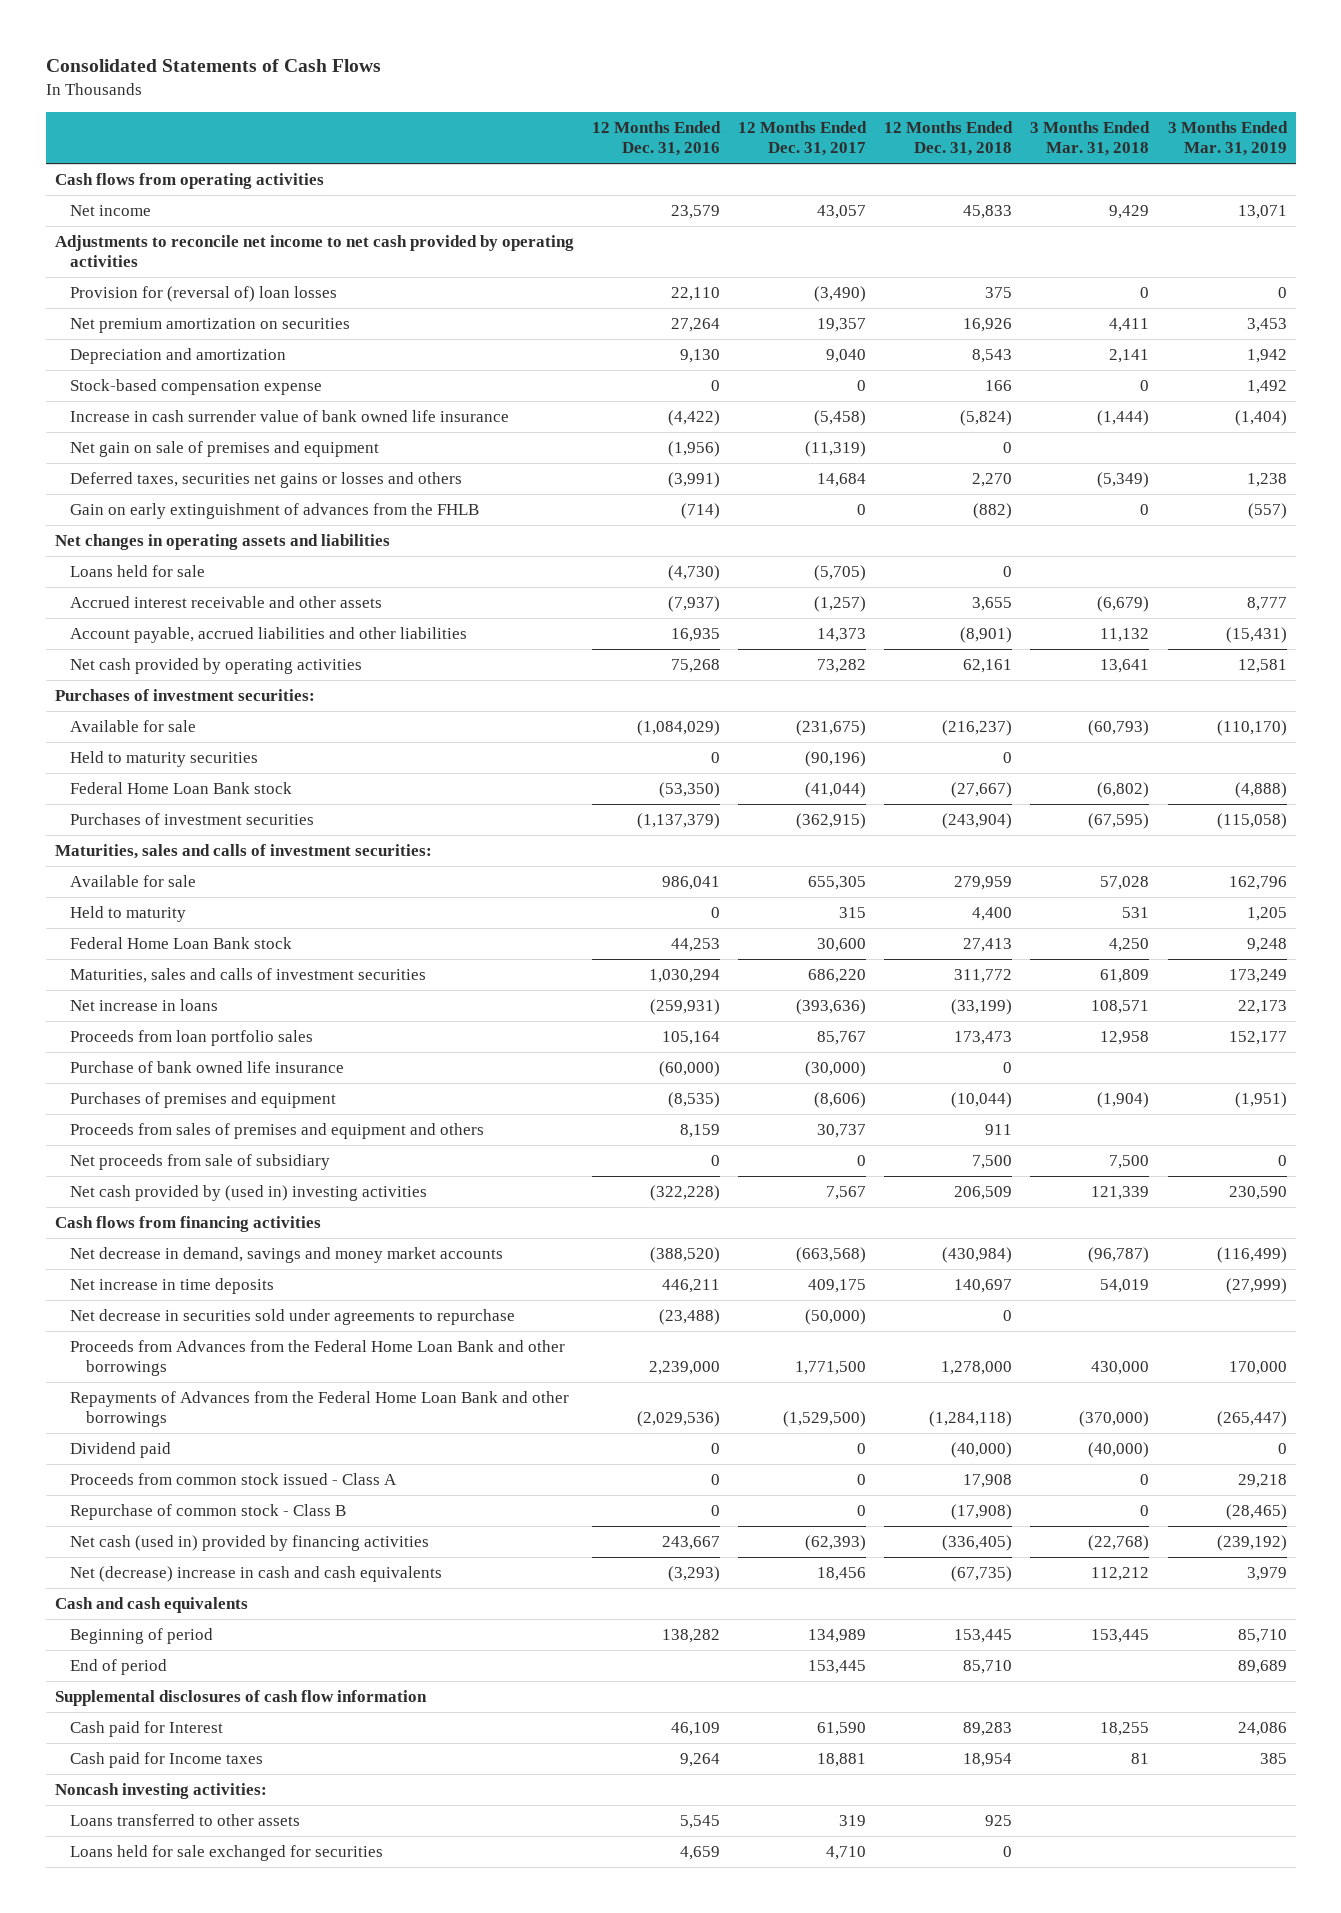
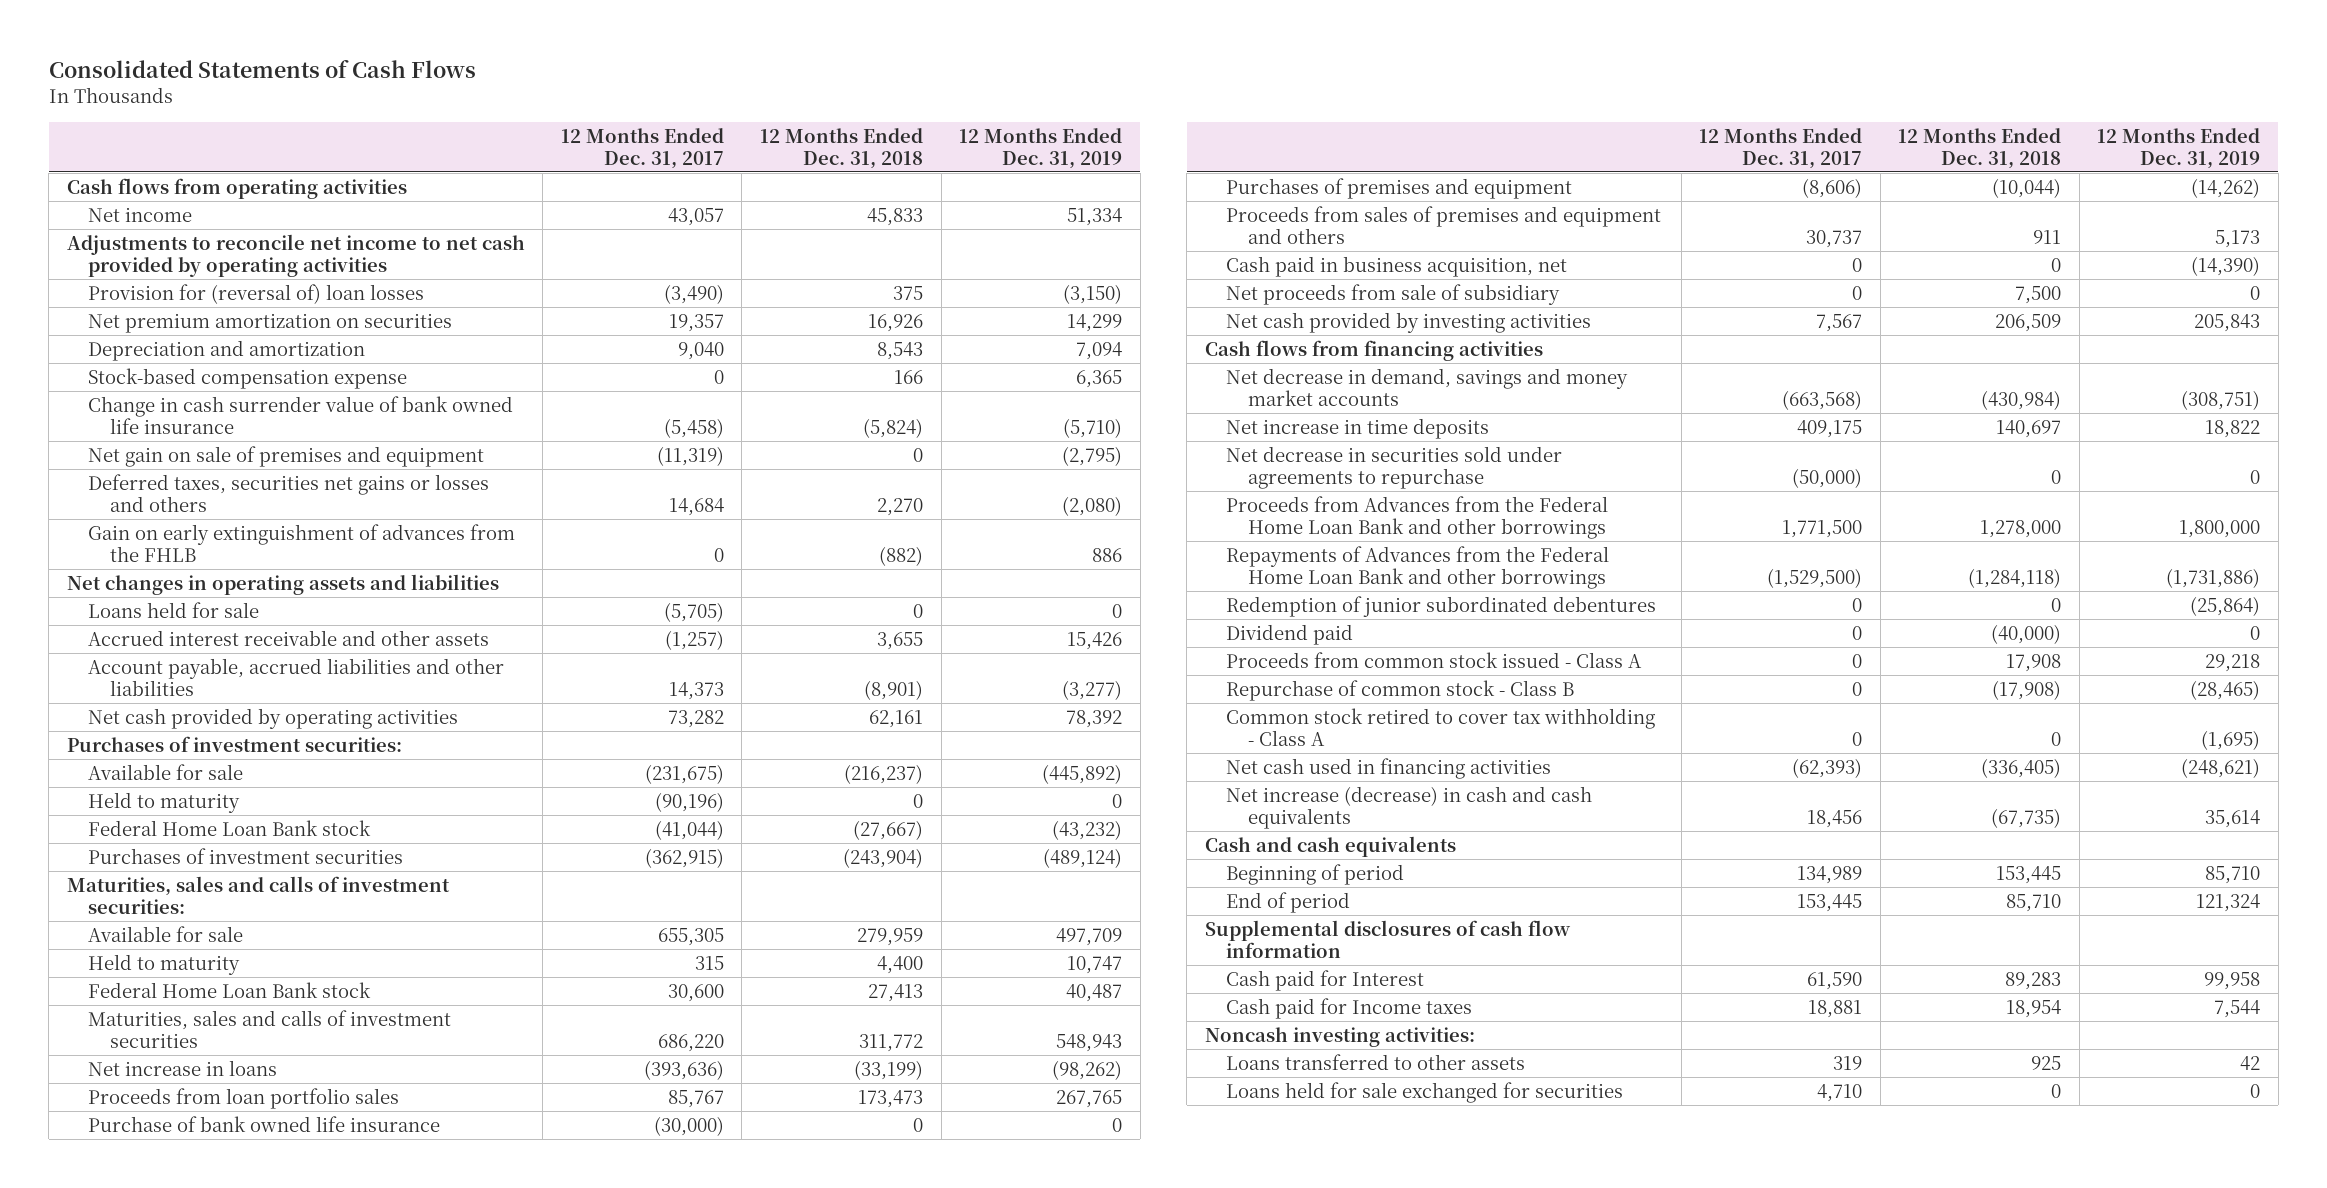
[592,120,722,156] 12 Months Ended Dec. 31, 2016 -> none
[1030,120,1151,156] 3 Months Ended Mar. 31, 2018 -> none
[1167,120,1288,156] 3 Months Ended Mar. 31, 2019 -> none
none -> [959,127,1123,169] 12 Months Ended Dec. 31, 2019
[70,410,510,423] Increase in cash surrender value of bank owned life insurance -> [88,396,514,434] Change in cash surrender value of bank owned life insurance
[70,751,259,768] Held to maturity securities -> [88,792,241,814] Held to maturity
none -> [1226,256,1568,278] Cash paid in business acquisition, net
[70,1185,428,1202] Net cash provided by (used in) investing activities -> [1226,312,1592,334] Net cash provided by investing activities
none -> [1226,596,1657,618] Redemption of junior subordinated debentures
none -> [1226,708,1656,746] Common stock retired to cover tax withholding - Class A
[70,1535,430,1552] Net cash (used in) provided by financing activities -> [1226,758,1552,780] Net cash used in financing activities
[70,1566,443,1583] Net (decrease) increase in cash and cash equivalents -> [1226,786,1593,829] Net increase (decrease) in cash and cash equivalents

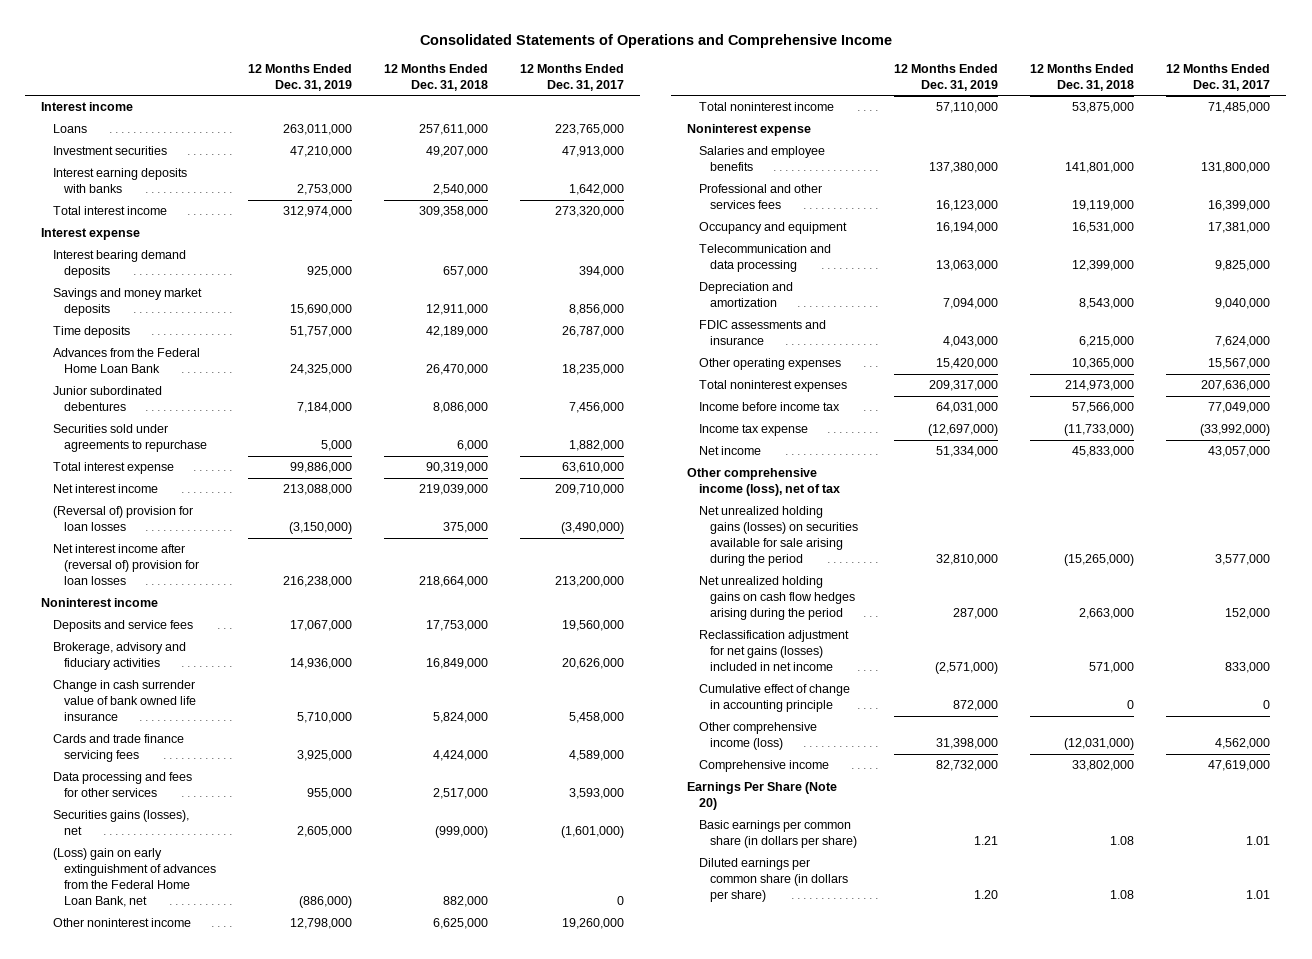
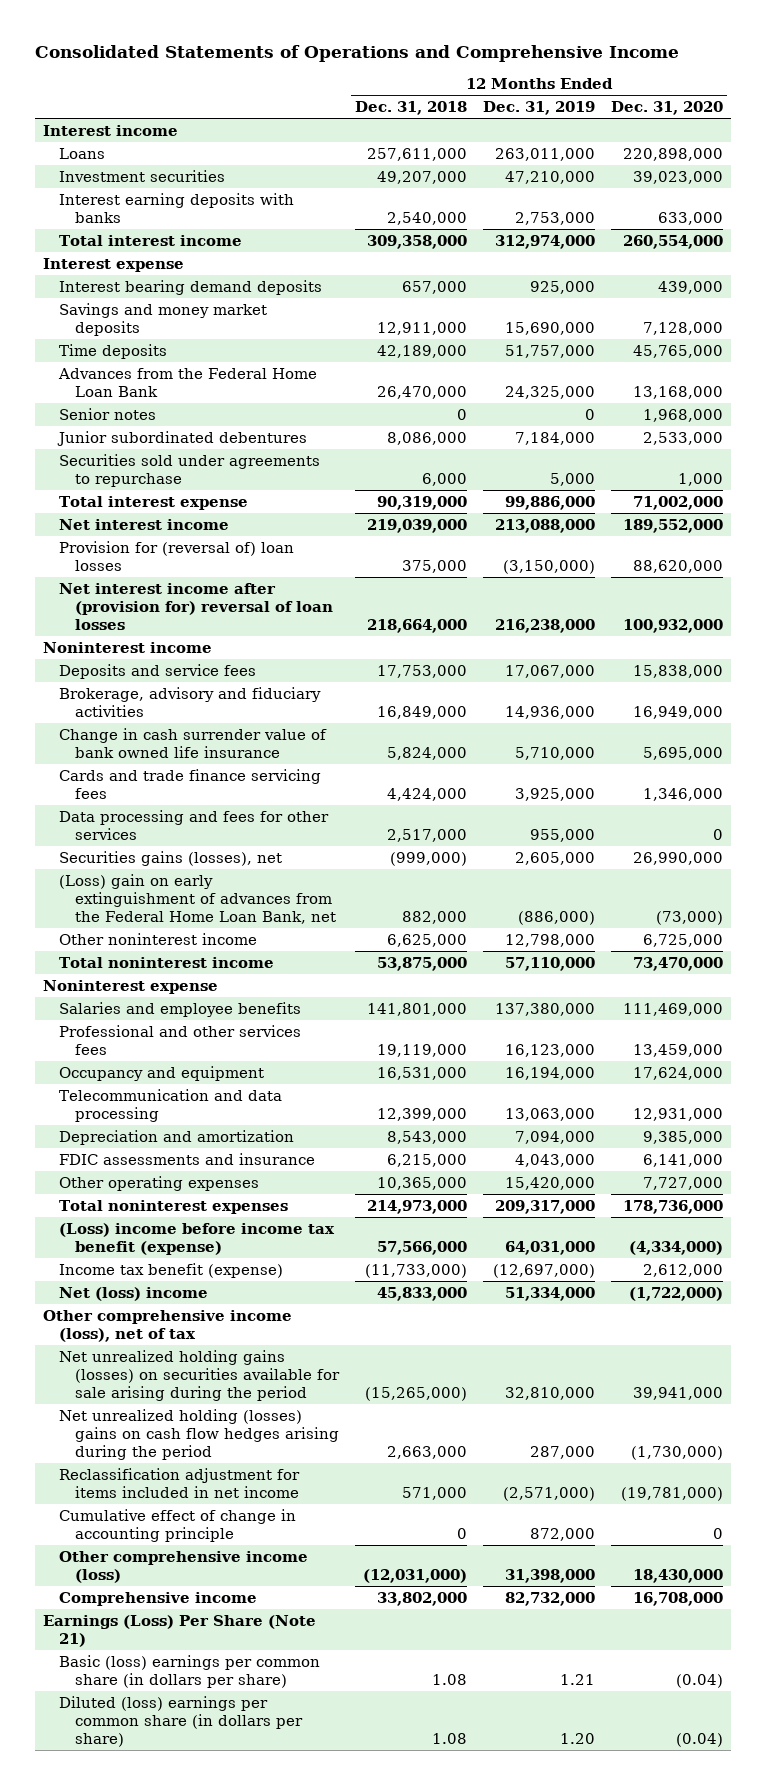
[520,63,625,91] 12 Months Ended Dec. 31, 2017 -> none
none -> [610,101,723,116] Dec. 31, 2020
none -> [58,407,156,420] Senior notes
[52,506,193,532] (Reversal of) provision for loan losses -> [58,540,294,571] Provision for (reversal of) loan losses
[52,544,200,586] Net interest income after (reversal of) provision for loan losses -> [58,582,334,630] Net interest income after (provision for) reversal of loan losses
[698,402,840,412] Income before income tax -> [58,1222,335,1255] (Loss) income before income tax benefit (expense)
[698,424,808,437] Income tax expense -> [58,1262,283,1278] Income tax benefit (expense)
[698,446,761,456] Net income -> [58,1286,208,1301] Net (loss) income
[698,576,856,621] Net unrealized holding gains on cash flow hedges arising during the period -> [58,1408,340,1460] Net unrealized holding (losses) gains on cash flow hedges arising during the period
[698,630,849,672] Reclassification adjustment for net gains (losses) included in net income -> [58,1467,300,1498] Reclassification adjustment for items included in net income
[687,782,838,811] Earnings Per Share (Note 20) -> [42,1614,316,1647] Earnings (Loss) Per Share (Note 21)
[698,820,858,849] Basic earnings per common share (in dollars per share) -> [58,1654,320,1688] Basic (loss) earnings per common share (in dollars per share)
[698,858,849,903] Diluted earnings per common share (in dollars per share) -> [58,1695,304,1747] Diluted (loss) earnings per common share (in dollars per share)

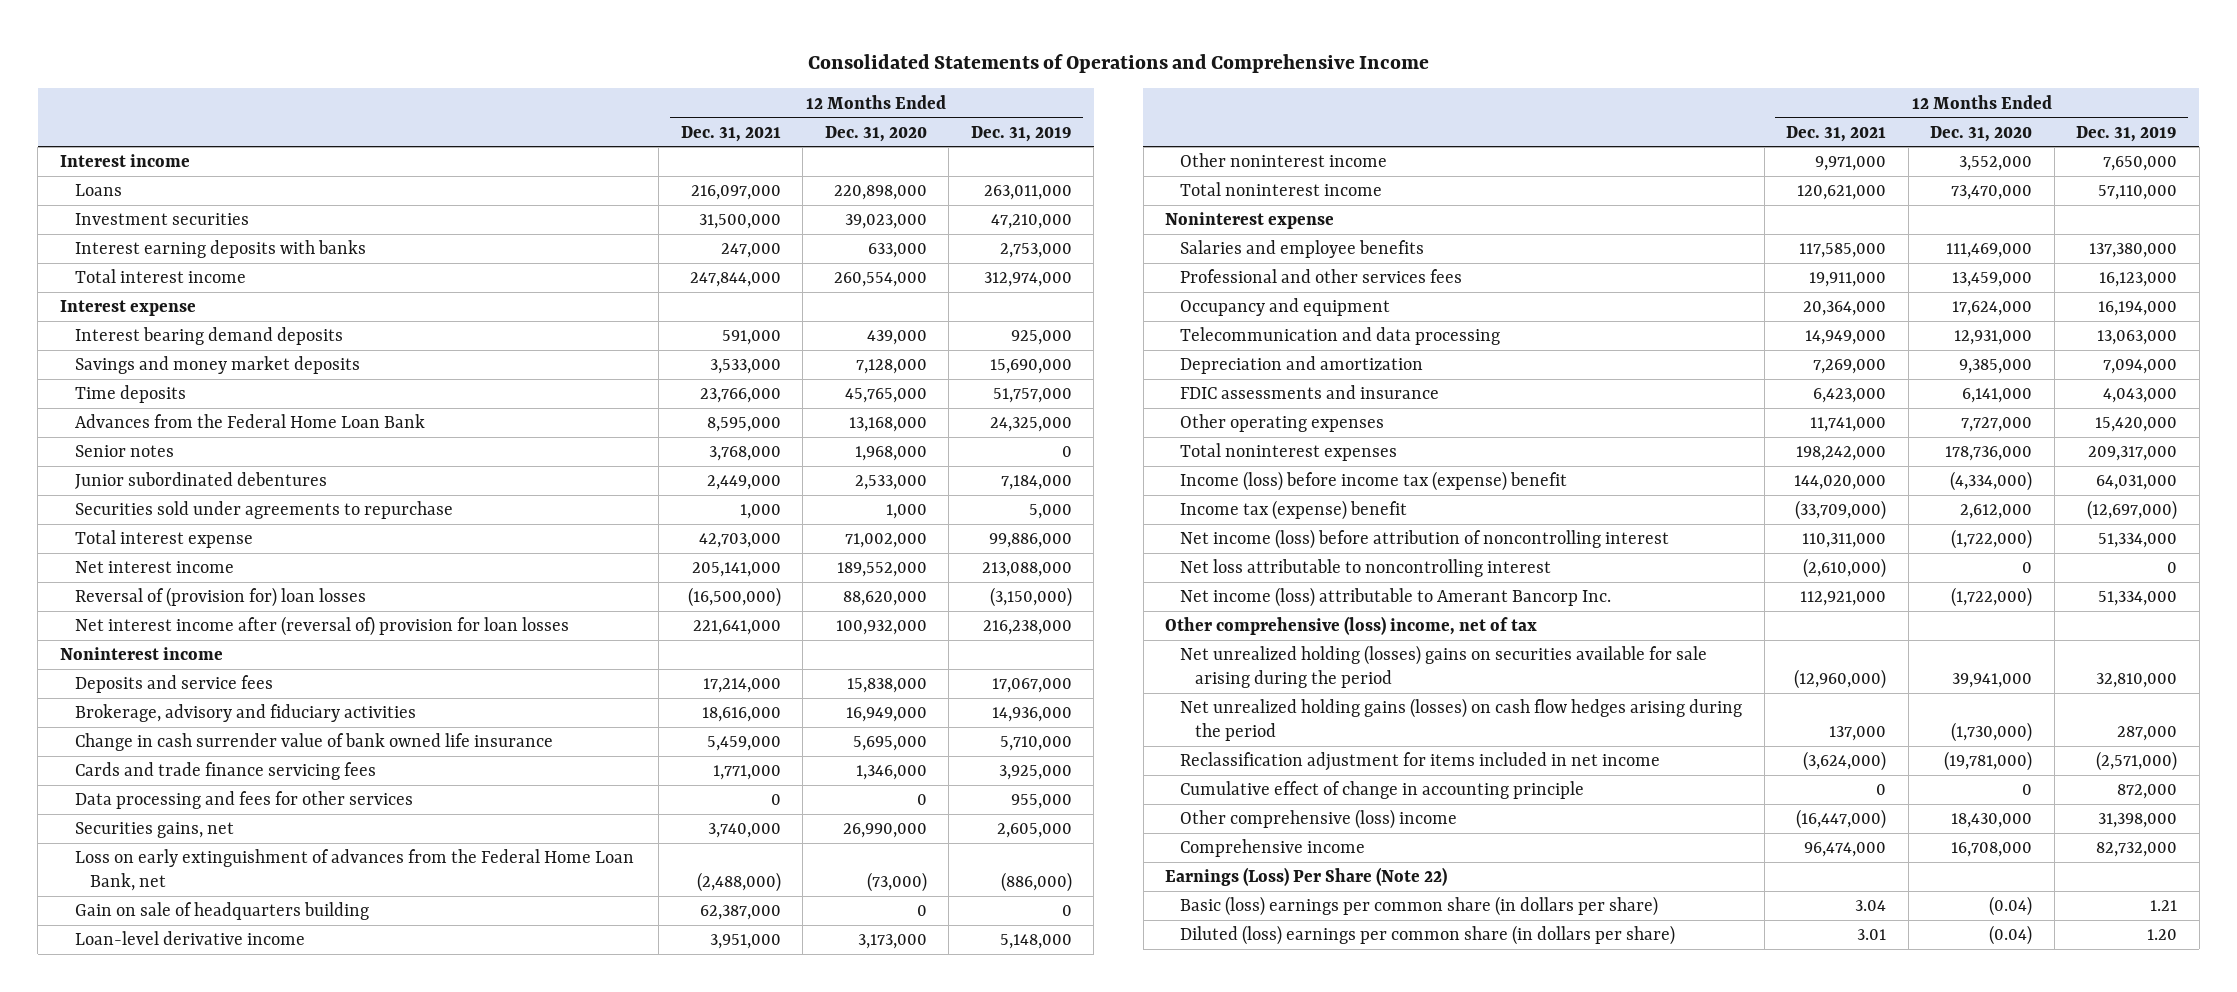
[355,101,468,116] Dec. 31, 2018 -> none
none -> [680,125,781,142] Dec. 31, 2021
[58,540,294,571] Provision for (reversal of) loan losses -> [74,587,366,608] Reversal of (provision for) loan losses
[58,582,334,630] Net interest income after (provision for) reversal of loan losses -> [74,616,569,637] Net interest income after (reversal of) provision for loan losses
[58,850,282,866] Securities gains (losses), net -> [74,822,234,839] Securities gains, net
[58,873,337,924] (Loss) gain on early extinguishment of advances from the Federal Home Loan Bank, net -> [74,849,634,892] Loss on early extinguishment of advances from the Federal Home Loan Bank, net
none -> [74,902,369,921] Gain on sale of headquarters building
none -> [74,931,305,946] Loan-level derivative income
[504,933,595,947] 12,798,000 -> [2103,156,2178,172] 7,650,000
[642,933,723,947] 6,725,000 -> [1959,156,2033,172] 3,552,000
[58,1222,335,1255] (Loss) income before income tax benefit (expense) -> [1180,471,1568,492] Income (loss) before income tax (expense) benefit
[58,1262,283,1278] Income tax benefit (expense) -> [1180,500,1408,521] Income tax (expense) benefit
none -> [1180,529,1670,550] Net income (loss) before attribution of noncontrolling interest
none -> [1180,559,1552,578] Net loss attributable to noncontrolling interest
[58,1286,208,1301] Net (loss) income -> [1180,587,1612,608] Net income (loss) attributable to Amerant Bancorp Inc.
[42,1309,292,1342] Other comprehensive income (loss), net of tax -> [1165,616,1538,636] Other comprehensive (loss) income, net of tax
[58,1349,341,1401] Net unrealized holding gains (losses) on securities available for sale arising during the period -> [1180,645,1708,689] Net unrealized holding (losses) gains on securities available for sale arising during the period
[58,1408,340,1460] Net unrealized holding (losses) gains on cash flow hedges arising during the period -> [1180,698,1743,742] Net unrealized holding gains (losses) on cash flow hedges arising during the period
[58,1550,308,1583] Other comprehensive income (loss) -> [1180,809,1458,830] Other comprehensive (loss) income
[42,1614,316,1647] Earnings (Loss) Per Share (Note 21) -> [1165,867,1448,887] Earnings (Loss) Per Share (Note 22)

